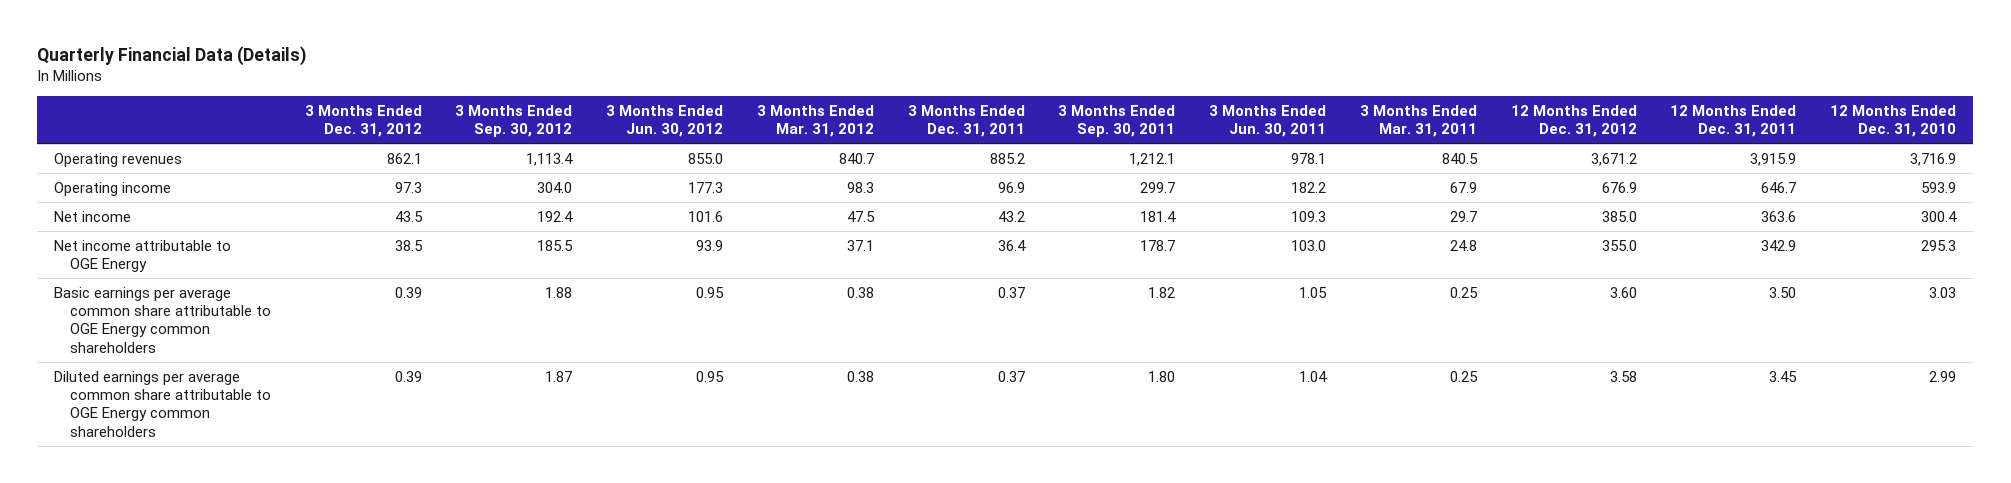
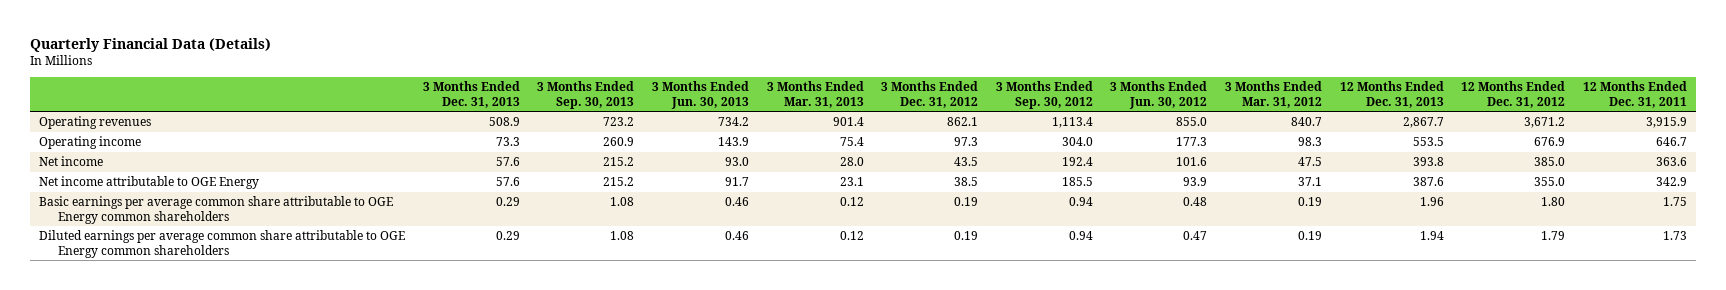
[907,105,1025,138] 3 Months Ended Dec. 31, 2011 -> none
[1058,105,1176,138] 3 Months Ended Sep. 30, 2011 -> none
[1209,105,1327,138] 3 Months Ended Jun. 30, 2011 -> none
[1359,105,1477,138] 3 Months Ended Mar. 31, 2011 -> none
[1830,105,1957,138] 12 Months Ended Dec. 31, 2010 -> none
none -> [422,81,520,109] 3 Months Ended Dec. 31, 2013
none -> [537,81,635,110] 3 Months Ended Sep. 30, 2013
none -> [651,81,749,110] 3 Months Ended Jun. 30, 2013
none -> [766,81,864,109] 3 Months Ended Mar. 31, 2013
none -> [1339,81,1444,109] 12 Months Ended Dec. 31, 2013
[394,286,422,298] 0.39 -> [954,197,979,207] 0.19
[545,286,573,298] 1.88 -> [1068,197,1093,207] 0.94
[696,286,725,298] 0.95 -> [1183,197,1208,207] 0.48
[846,286,874,298] 0.38 -> [1298,197,1323,207] 0.19
[1609,286,1637,298] 3.60 -> [1541,197,1566,207] 1.80
[1769,286,1797,298] 3.50 -> [1662,197,1687,207] 1.75
[394,370,422,382] 0.39 -> [954,231,979,241] 0.19
[545,370,573,382] 1.87 -> [1068,231,1093,241] 0.94
[696,370,725,382] 0.95 -> [1183,231,1208,241] 0.47
[846,370,874,382] 0.38 -> [1298,231,1323,241] 0.19
[1609,370,1637,382] 3.58 -> [1541,231,1566,241] 1.79
[1769,370,1798,382] 3.45 -> [1662,231,1687,241] 1.73

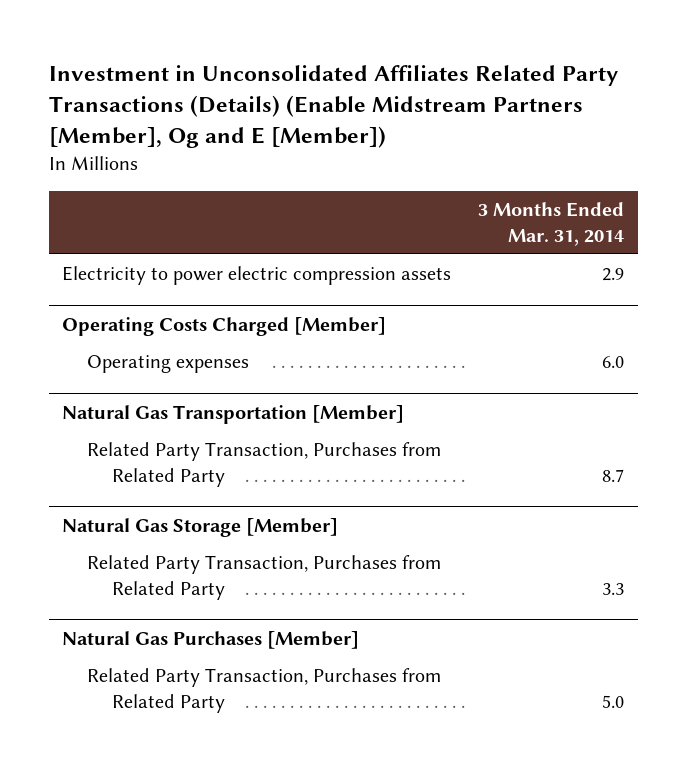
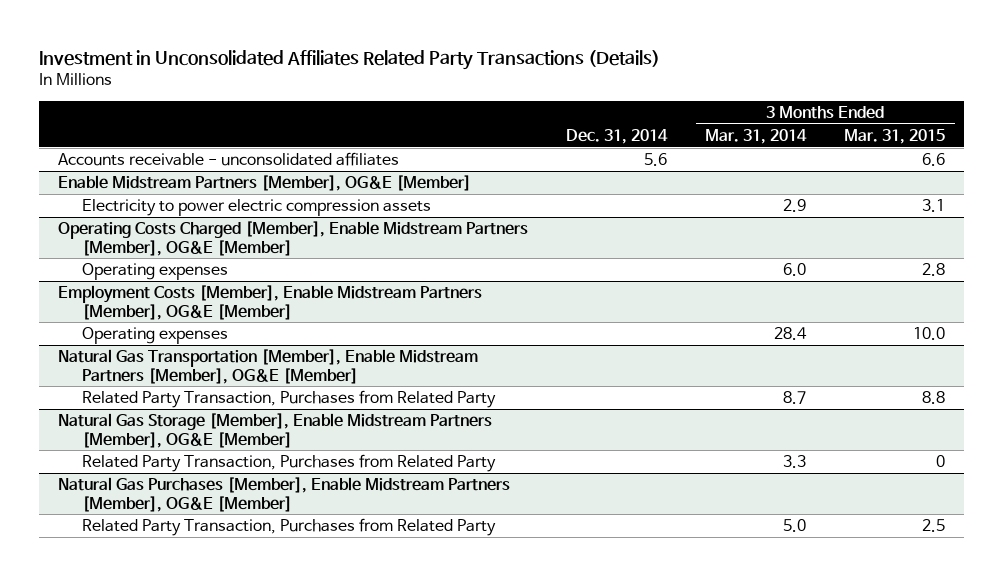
[49,64,619,149] Investment in Unconsolidated Affiliates Related Party Transactions (Details) (Enable Midstream Partners [Member], Og and E [Member]) -> [38,49,660,70] Investment in Unconsolidated Affiliates Related Party Transactions (Details)
none -> [566,128,669,144] Dec. 31, 2014
none -> [844,128,946,144] Mar. 31, 2015
none -> [58,152,400,167] Accounts receivable - unconsolidated affiliates
none -> [58,175,472,192] Enable Midstream Partners [Member], OG&E [Member]
[62,317,387,337] Operating Costs Charged [Member] -> none
none -> [58,221,529,256] Operating Costs Charged [Member], Enable Midstream Partners [Member], OG&E [Member]
[62,405,405,425] Natural Gas Transportation [Member] -> none
none -> [58,285,483,320] Employment Costs [Member], Enable Midstream Partners [Member], OG&E [Member]
none -> [81,327,228,345] Operating expenses
none -> [58,349,479,384] Natural Gas Transportation [Member], Enable Midstream Partners [Member], OG&E [Member]
[62,518,339,538] Natural Gas Storage [Member] -> none
none -> [58,413,493,448] Natural Gas Storage [Member], Enable Midstream Partners [Member], OG&E [Member]
[62,631,360,650] Natural Gas Purchases [Member] -> none
none -> [58,477,511,512] Natural Gas Purchases [Member], Enable Midstream Partners [Member], OG&E [Member]

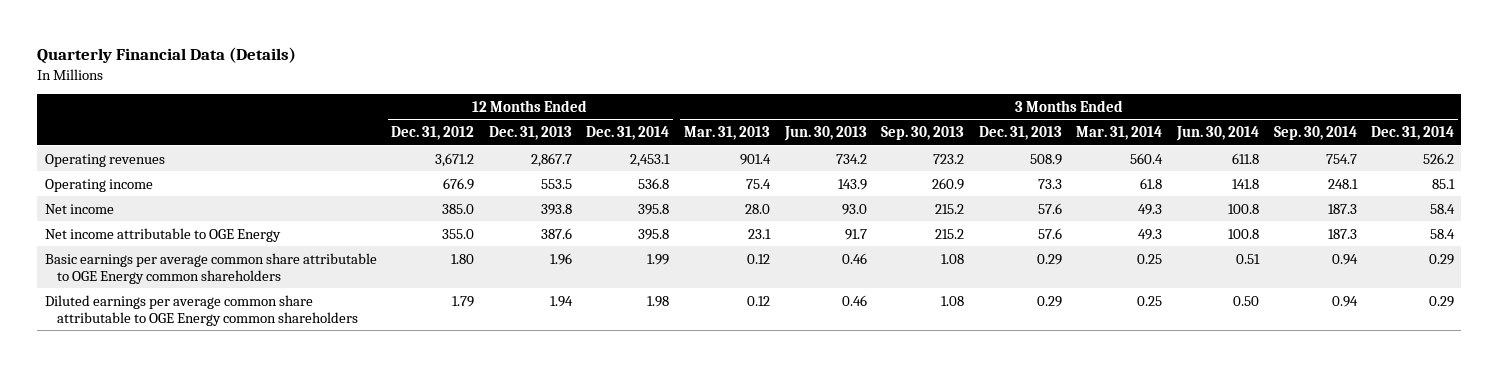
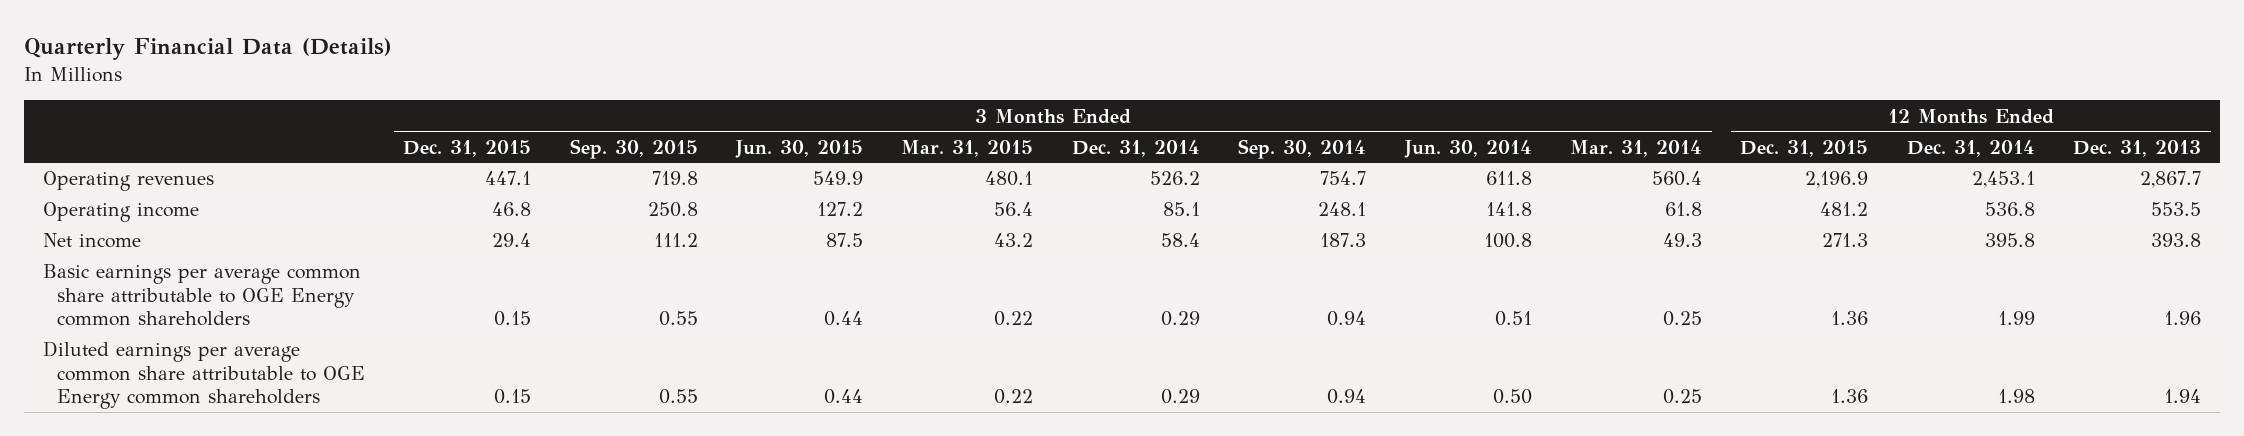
[391,125,475,140] Dec. 31, 2012 -> none
[684,125,771,140] Mar. 31, 2013 -> none
[783,125,867,141] Jun. 30, 2013 -> none
[881,125,965,140] Sep. 30, 2013 -> none
[978,125,1062,140] Dec. 31, 2013 -> none
none -> [403,139,532,157] Dec. 31, 2015
none -> [569,138,698,159] Sep. 30, 2015
none -> [735,139,864,158] Jun. 30, 2015
none -> [901,139,1034,157] Mar. 31, 2015
none -> [1740,139,1869,157] Dec. 31, 2015
[44,227,281,242] Net income attributable to OGE Energy -> none

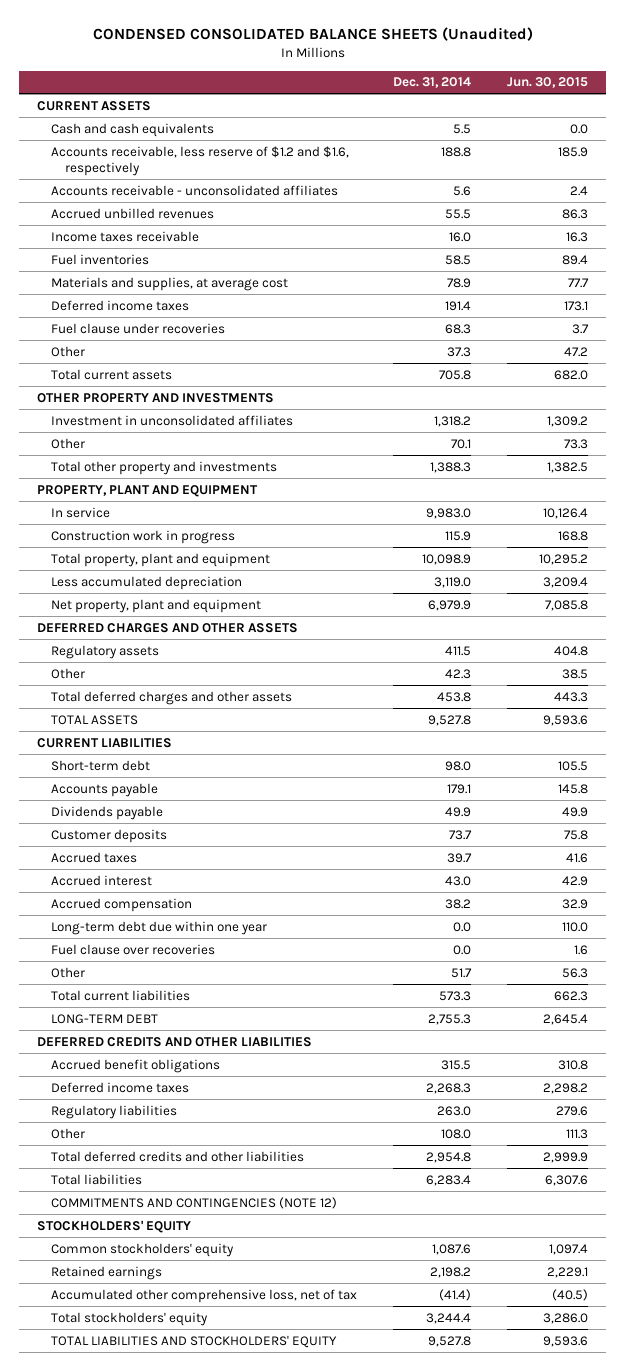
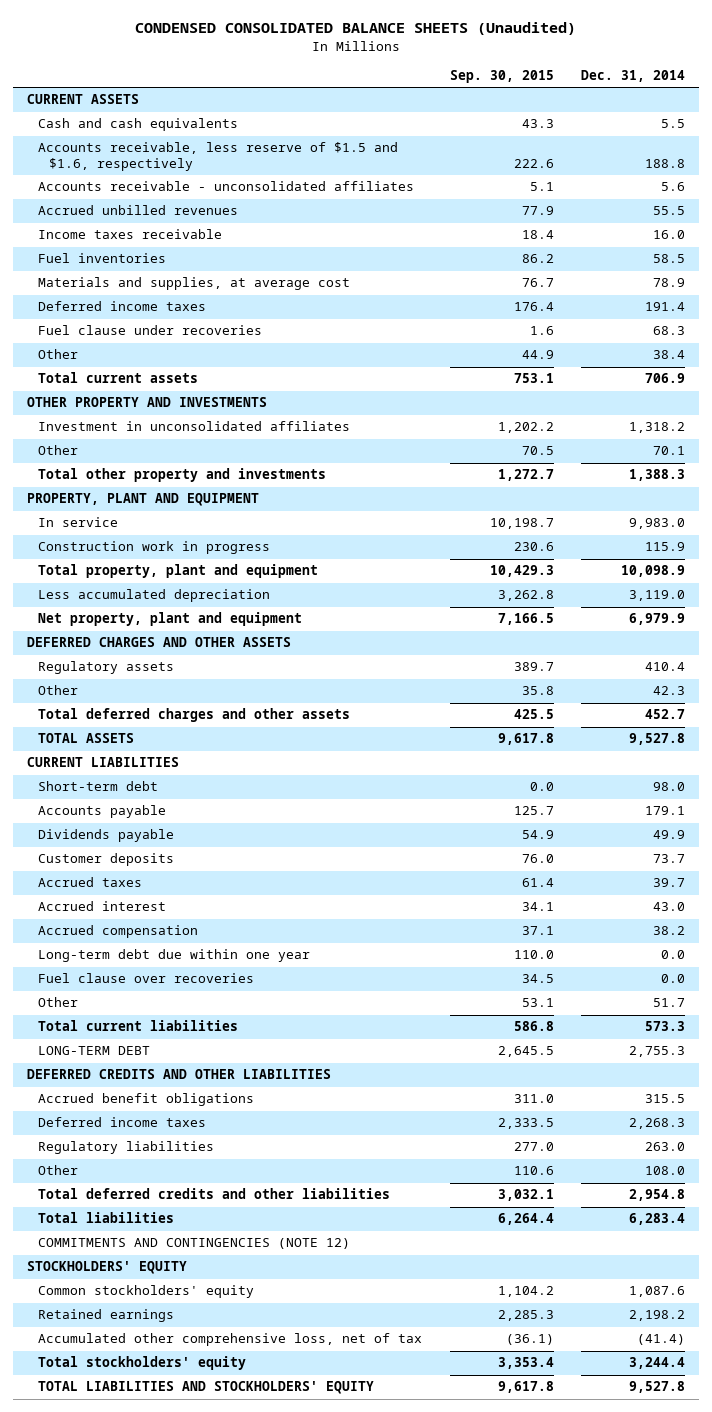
[507,77,589,89] Jun. 30, 2015 -> none
none -> [449,70,554,84] Sep. 30, 2015
[50,145,349,176] Accounts receivable, less reserve of $1.2 and $1.6, respectively -> [38,142,399,171] Accounts receivable, less reserve of $1.5 and $1.6, respectively
[447,346,472,357] 37.3 -> [653,350,686,360] 38.4
[439,369,472,380] 705.8 -> [645,373,686,384] 706.9
[445,645,472,656] 411.5 -> [645,662,686,672] 410.4
[437,691,472,702] 453.8 -> [645,709,686,720] 452.7

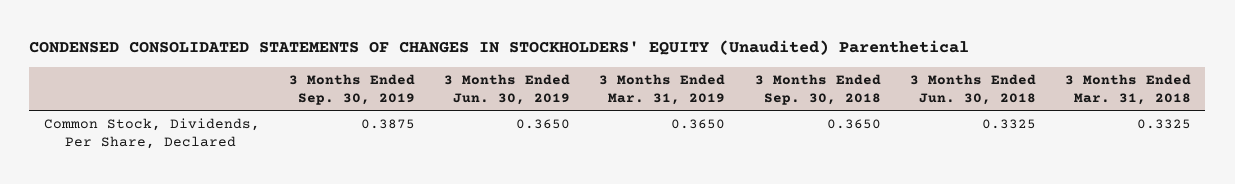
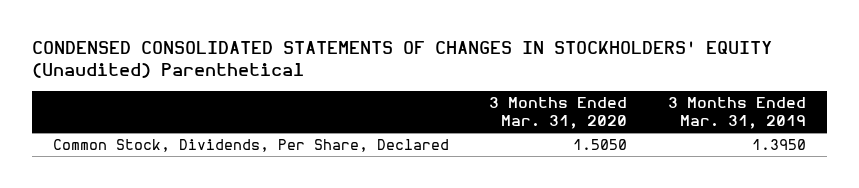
[289,74,416,105] 3 Months Ended Sep. 30, 2019 -> none
[444,74,571,105] 3 Months Ended Jun. 30, 2019 -> none
[754,74,881,105] 3 Months Ended Sep. 30, 2018 -> none
[909,74,1036,105] 3 Months Ended Jun. 30, 2018 -> none
[1064,74,1191,105] 3 Months Ended Mar. 31, 2018 -> none
none -> [489,96,628,130] 3 Months Ended Mar. 31, 2020
[671,119,726,130] 0.3650 -> [752,139,807,151] 1.3950

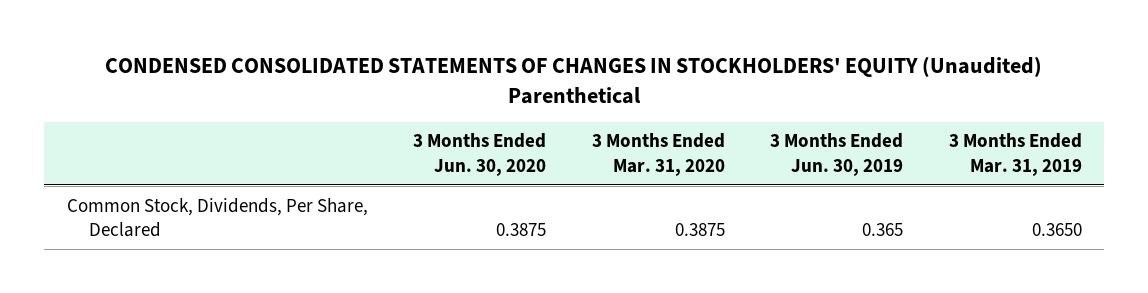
none -> [413,133,547,176] 3 Months Ended Jun. 30, 2020
none -> [770,133,904,176] 3 Months Ended Jun. 30, 2019
[573,139,628,151] 1.5050 -> [674,222,725,236] 0.3875
[752,139,807,151] 1.3950 -> [1031,222,1082,236] 0.3650

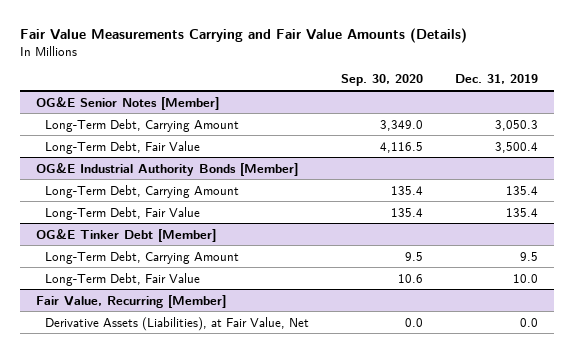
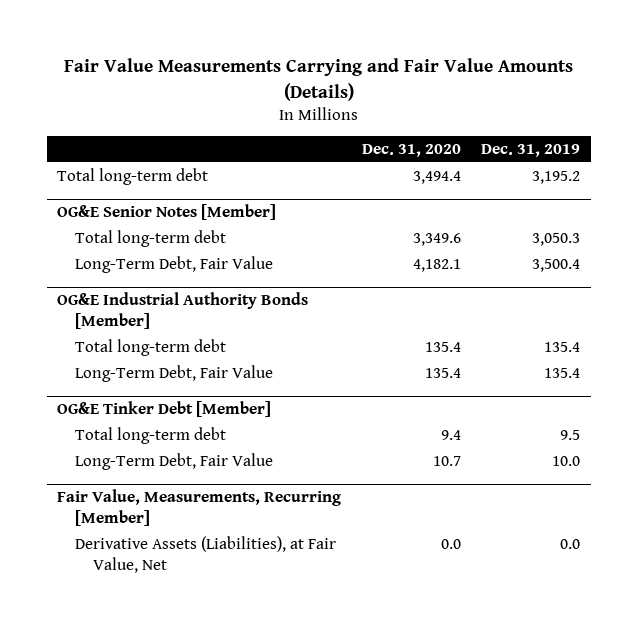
[340,74,423,87] Sep. 30, 2020 -> none
none -> [361,143,461,157] Dec. 31, 2020
none -> [57,167,209,185] Total long-term debt
[44,118,239,132] Long-Term Debt, Carrying Amount -> [75,229,227,247] Total long-term debt
[44,184,239,198] Long-Term Debt, Carrying Amount -> [75,338,227,356] Total long-term debt
[44,250,239,264] Long-Term Debt, Carrying Amount -> [75,426,227,444] Total long-term debt
[35,294,226,308] Fair Value, Recurring [Member] -> [57,489,342,526] Fair Value, Measurements, Recurring [Member]

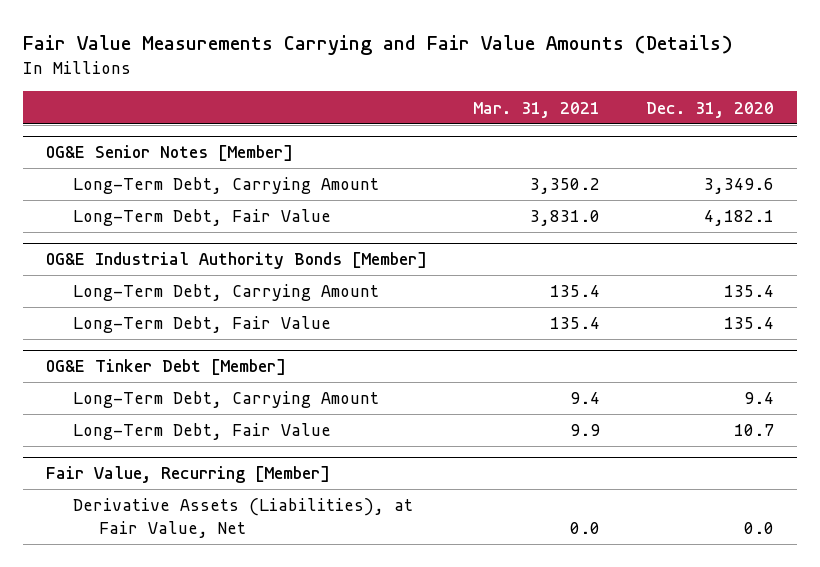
[481,143,581,157] Dec. 31, 2019 -> none
none -> [472,101,600,118] Mar. 31, 2021
[57,167,209,185] Total long-term debt -> none
[75,229,227,247] Total long-term debt -> [72,177,379,195] Long-Term Debt, Carrying Amount
[75,338,227,356] Total long-term debt -> [72,284,379,302] Long-Term Debt, Carrying Amount
[75,426,227,444] Total long-term debt -> [72,391,379,409] Long-Term Debt, Carrying Amount
[57,489,342,526] Fair Value, Measurements, Recurring [Member] -> [46,466,331,484] Fair Value, Recurring [Member]

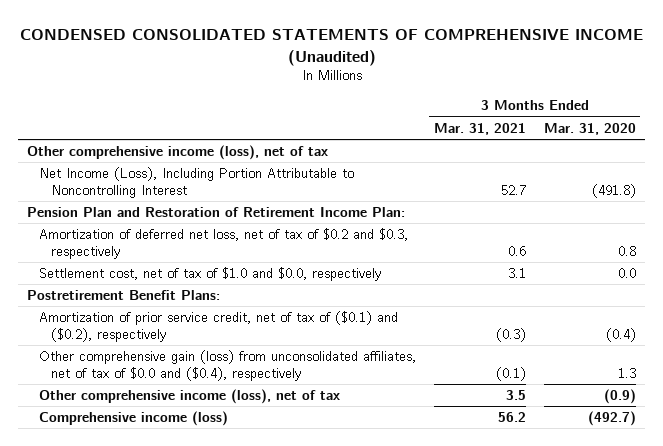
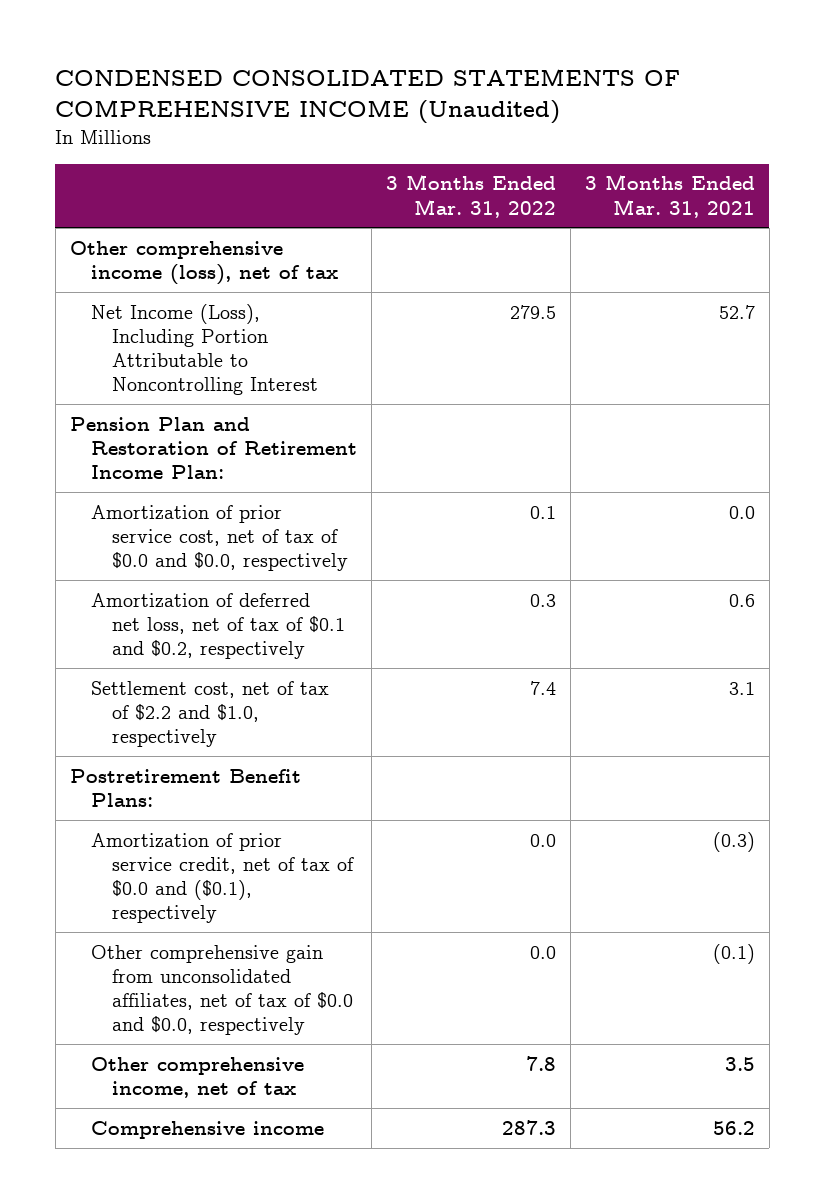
[543,122,636,135] Mar. 31, 2020 -> none
none -> [385,174,556,218] 3 Months Ended Mar. 31, 2022
none -> [90,504,348,571] Amortization of prior service cost, net of tax of $0.0 and $0.0, respectively
[38,228,408,259] Amortization of deferred net loss, net of tax of $0.2 and $0.3, respectively -> [90,592,345,659] Amortization of deferred net loss, net of tax of $0.1 and $0.2, respectively
[38,267,381,282] Settlement cost, net of tax of $1.0 and $0.0, respectively -> [90,680,329,747] Settlement cost, net of tax of $2.2 and $1.0, respectively
[38,311,398,342] Amortization of prior service credit, net of tax of ($0.1) and ($0.2), respectively -> [90,832,354,923] Amortization of prior service credit, net of tax of $0.0 and ($0.1), respectively
[38,350,416,381] Other comprehensive gain (loss) from unconsolidated affiliates, net of tax of $0.0 and ($0.4), respectively -> [90,944,353,1035] Other comprehensive gain from unconsolidated affiliates, net of tax of $0.0 and $0.0, respectively
[38,389,340,405] Other comprehensive income (loss), net of tax -> [90,1056,304,1098] Other comprehensive income, net of tax
[38,411,228,427] Comprehensive income (loss) -> [90,1120,324,1139] Comprehensive income

